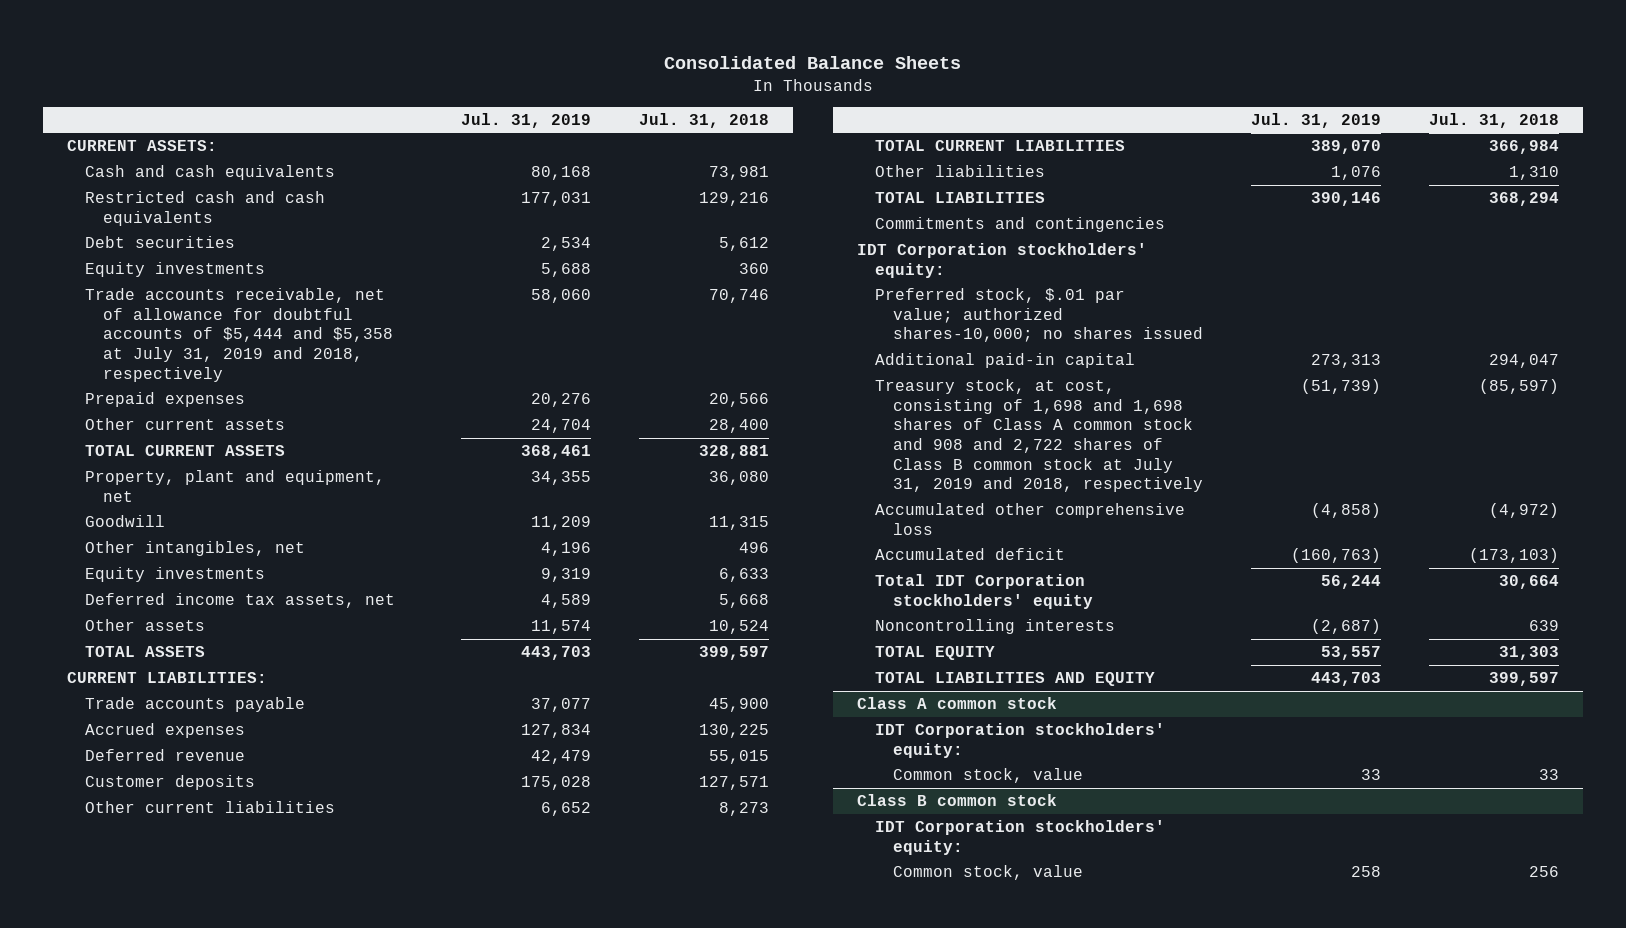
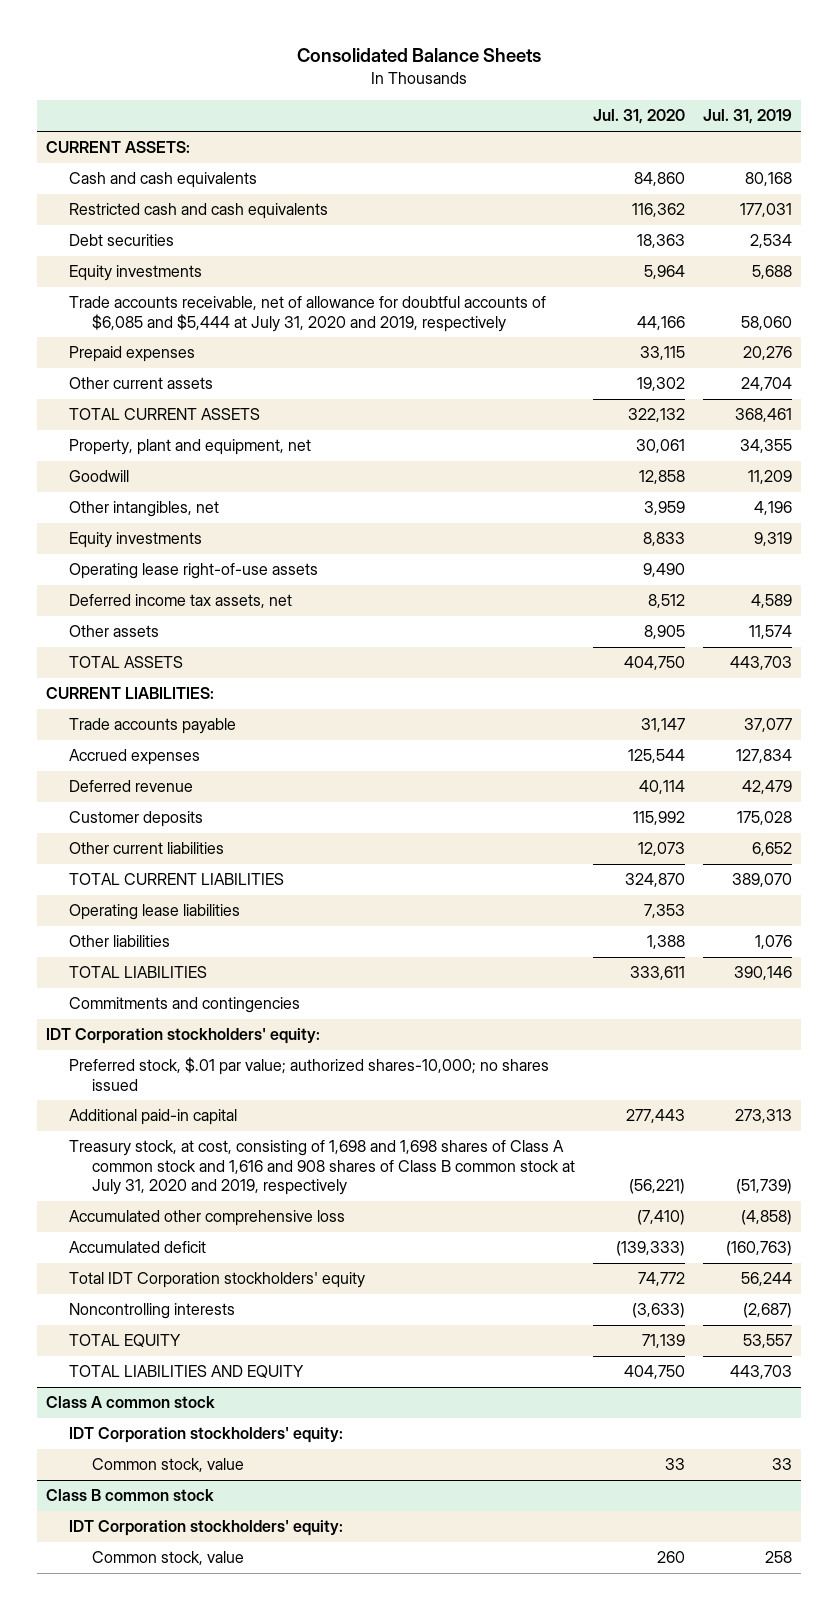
[638,112,769,128] Jul. 31, 2018 -> none
none -> [592,109,685,125] Jul. 31, 2020
[85,288,394,382] Trade accounts receivable, net of allowance for doubtful accounts of $5,444 and $5,358 at July 31, 2019 and 2018, respectively -> [68,296,546,332] Trade accounts receivable, net of allowance for doubtful accounts of $6,085 and $5,444 at July 31, 2020 and 2019, respectively
none -> [68,563,318,580] Operating lease right-of-use assets
none -> [68,904,240,921] Operating lease liabilities
[875,379,1204,493] Treasury stock, at cost, consisting of 1,698 and 1,698 shares of Class A common stock and 908 and 2,722 shares of Class B common stock at July 31, 2019 and 2018, respectively -> [68,1140,576,1196] Treasury stock, at cost, consisting of 1,698 and 1,698 shares of Class A common stock and 1,616 and 908 shares of Class B common stock at July 31, 2020 and 2019, respectively

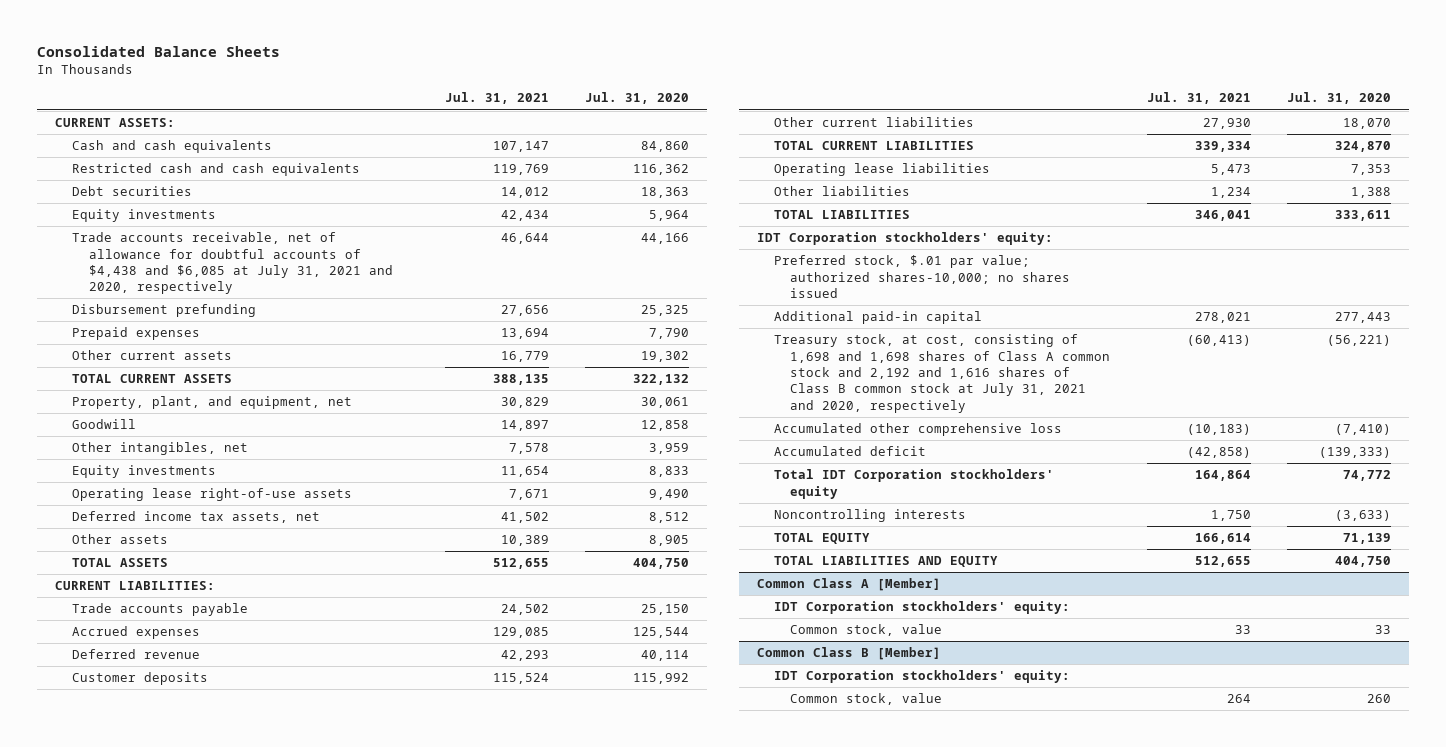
[702,109,792,125] Jul. 31, 2019 -> none
none -> [444,92,549,105] Jul. 31, 2021
[68,296,546,332] Trade accounts receivable, net of allowance for doubtful accounts of $6,085 and $5,444 at July 31, 2020 and 2019, respectively -> [71,232,393,295] Trade accounts receivable, net of allowance for doubtful accounts of $4,438 and $6,085 at July 31, 2021 and 2020, respectively
none -> [71,304,256,318] Disbursement prefunding
[639,346,685,361] 33,115 -> [649,328,690,340] 7,790
[68,439,311,456] Property, plant and equipment, net -> [71,396,352,410] Property, plant, and equipment, net
[640,718,685,733] 31,147 -> [641,604,690,616] 25,150
[637,842,685,857] 12,073 -> [1342,118,1391,130] 18,070
[68,997,300,1014] Commitments and contingencies -> none
[68,1140,576,1196] Treasury stock, at cost, consisting of 1,698 and 1,698 shares of Class A common stock and 1,616 and 908 shares of Class B common stock at July 31, 2020 and 2019, respectively -> [773,334,1111,413] Treasury stock, at cost, consisting of 1,698 and 1,698 shares of Class A common stock and 2,192 and 1,616 shares of Class B common stock at July 31, 2021 and 2020, respectively
[45,1396,215,1409] Class A common stock -> [756,578,941,592] Common Class A [Member]
[45,1489,214,1502] Class B common stock -> [756,647,941,661] Common Class B [Member]

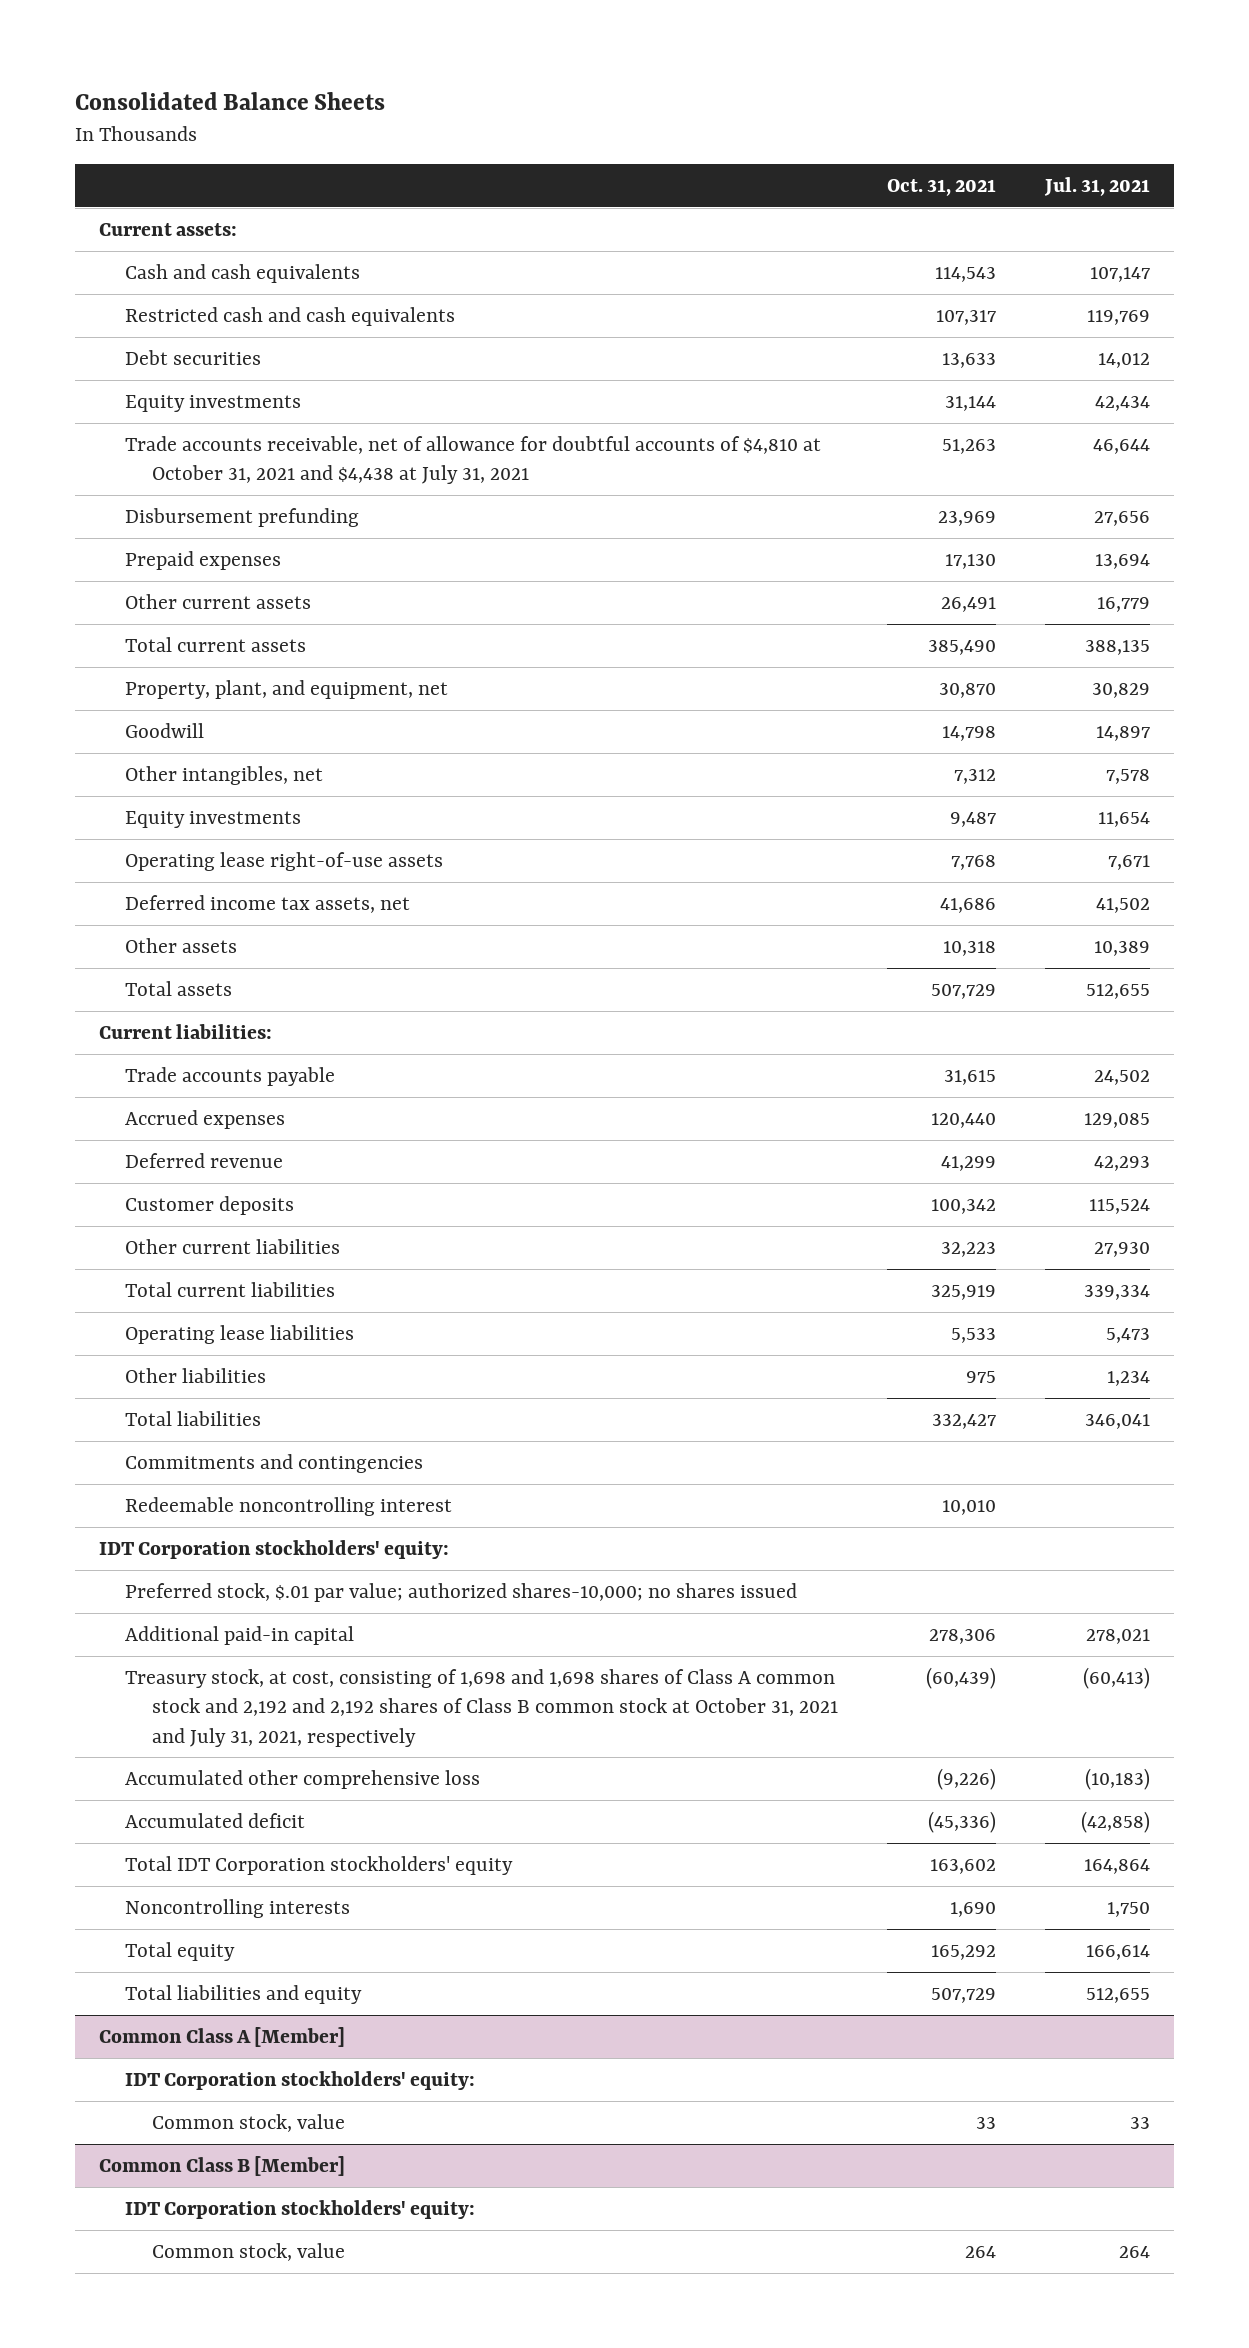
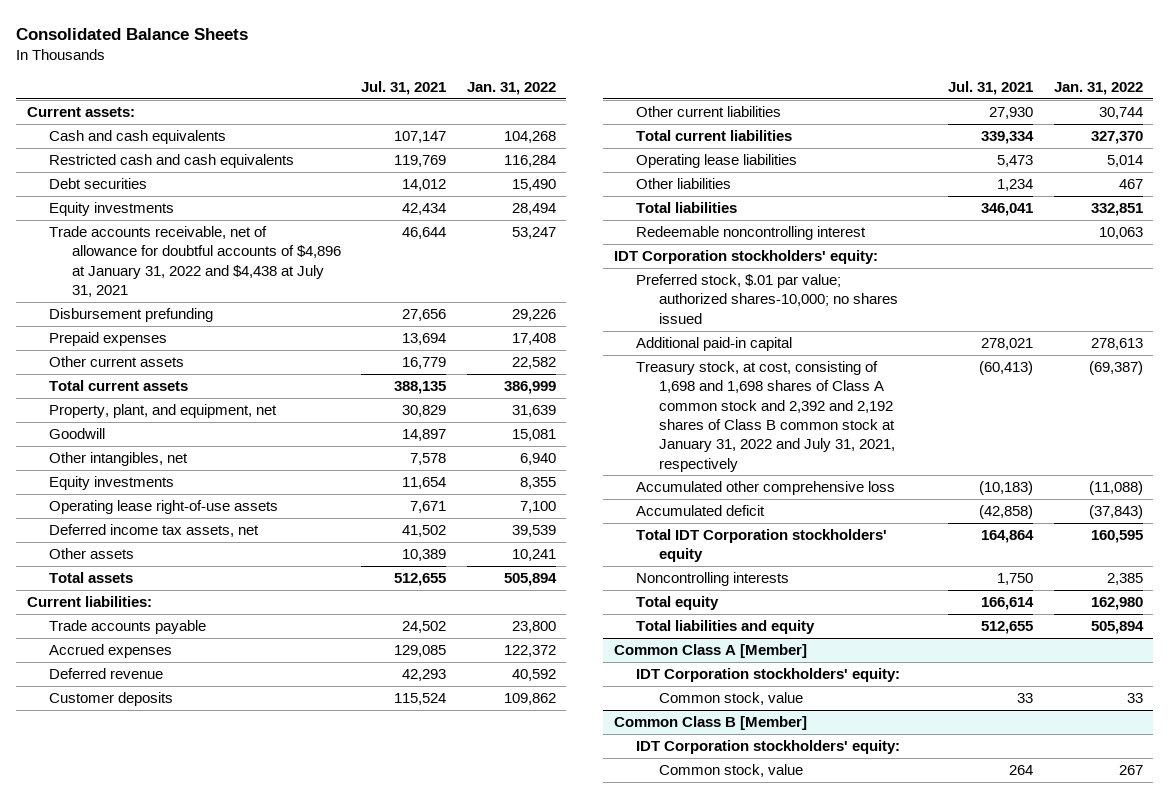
[886,178,996,196] Oct. 31, 2021 -> none
none -> [466,81,556,95] Jan. 31, 2022
[125,435,822,485] Trade accounts receivable, net of allowance for doubtful accounts of $4,810 at October 31, 2021 and $4,438 at July 31, 2021 -> [49,226,341,298] Trade accounts receivable, net of allowance for doubtful accounts of $4,896 at January 31, 2022 and $4,438 at July 31, 2021
[125,1453,424,1473] Commitments and contingencies -> none
[125,1668,838,1747] Treasury stock, at cost, consisting of 1,698 and 1,698 shares of Class A common stock and 2,192 and 2,192 shares of Class B common stock at October 31, 2021 and July 31, 2021, respectively -> [636,361,895,472] Treasury stock, at cost, consisting of 1,698 and 1,698 shares of Class A common stock and 2,392 and 2,192 shares of Class B common stock at January 31, 2022 and July 31, 2021, respectively

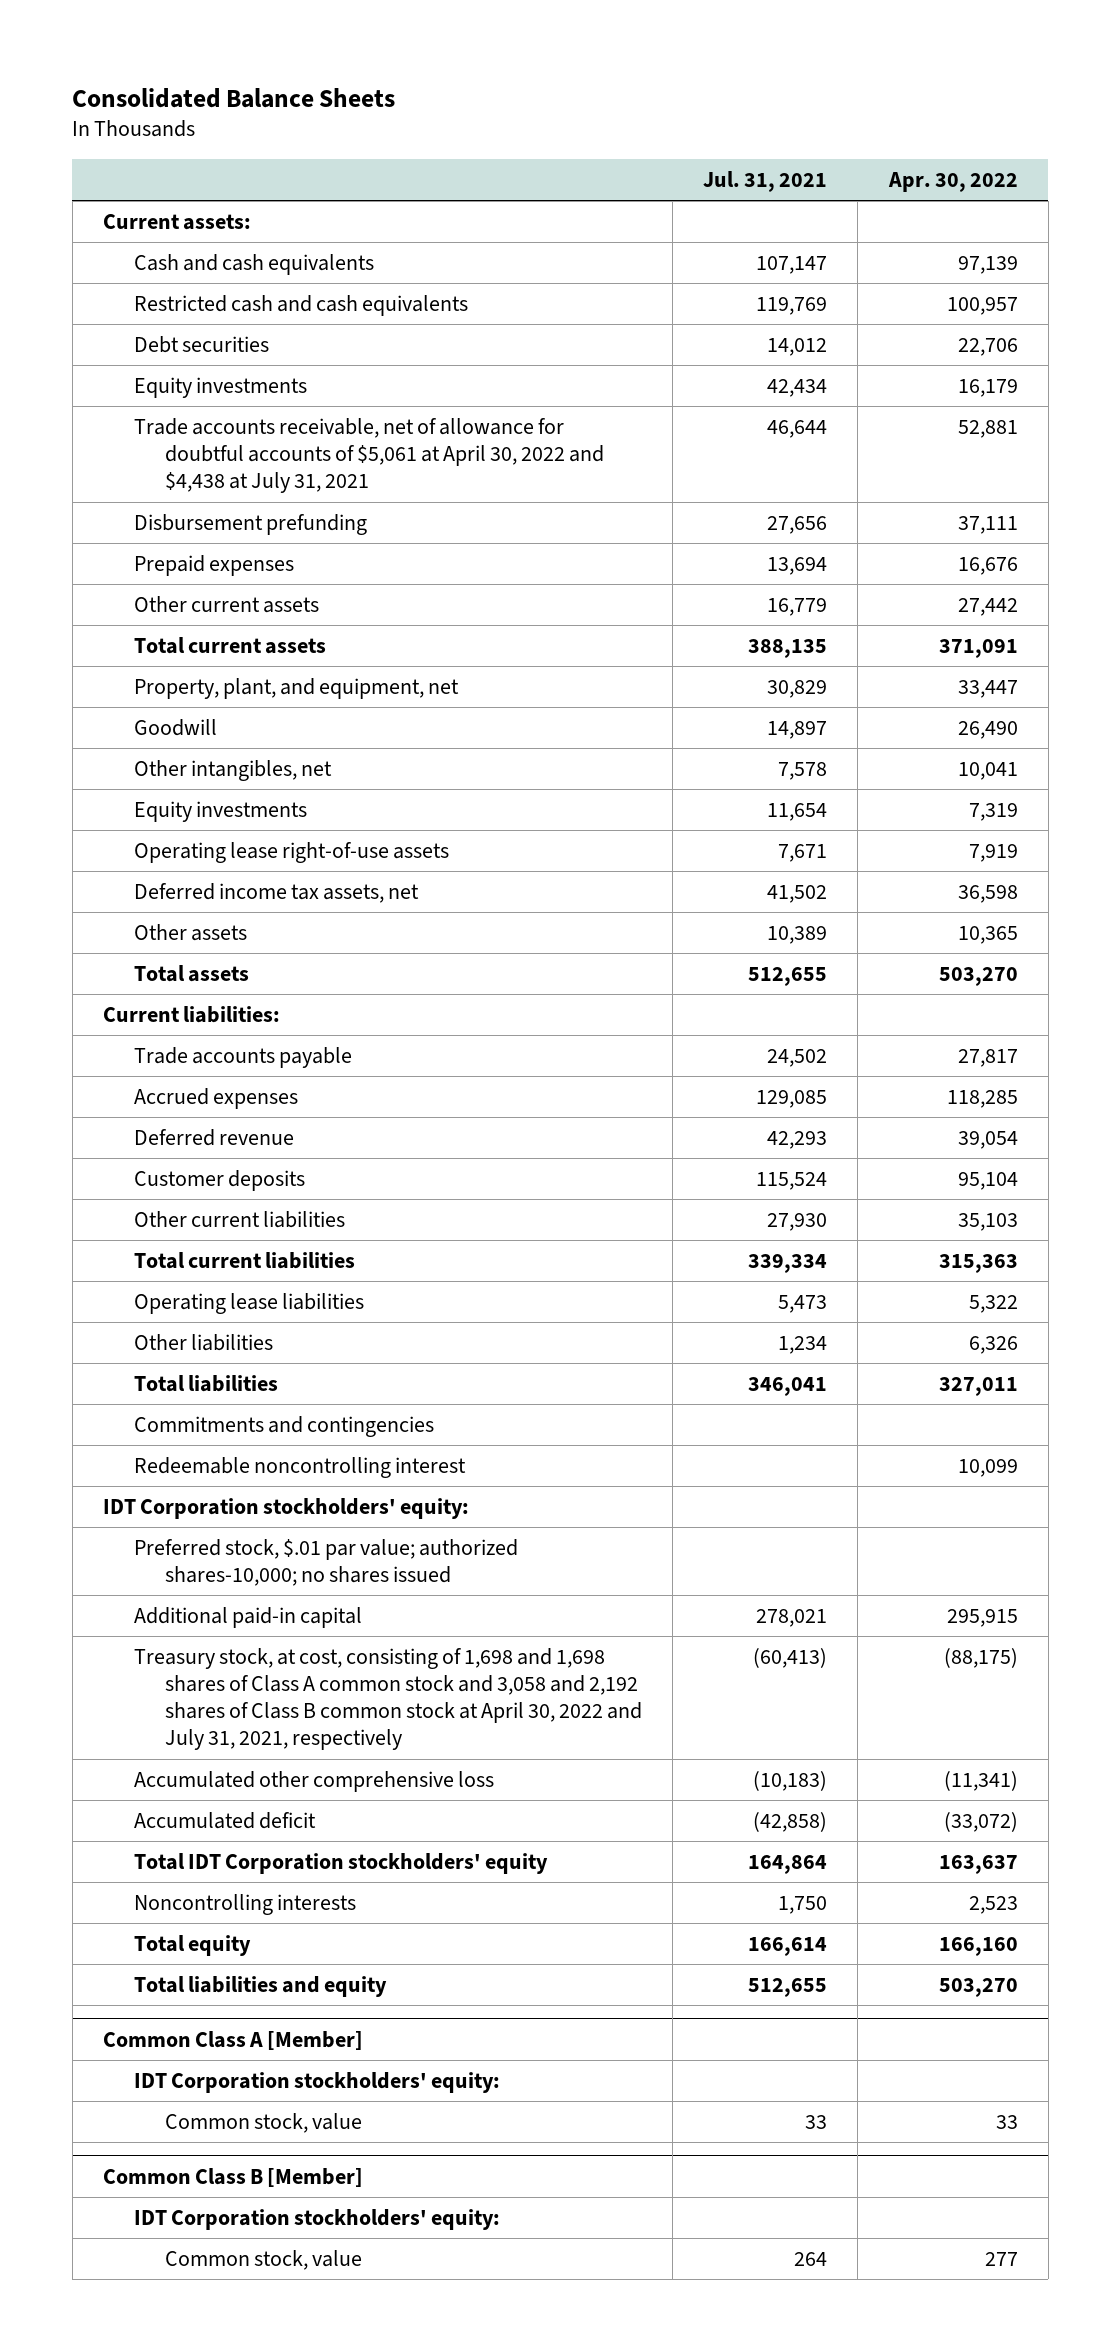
[466,81,556,95] Jan. 31, 2022 -> none
none -> [887,171,1018,192] Apr. 30, 2022
[49,226,341,298] Trade accounts receivable, net of allowance for doubtful accounts of $4,896 at January 31, 2022 and $4,438 at July 31, 2021 -> [133,417,605,494] Trade accounts receivable, net of allowance for doubtful accounts of $5,061 at April 30, 2022 and $4,438 at July 31, 2021
none -> [133,1415,434,1437] Commitments and contingencies
[636,361,895,472] Treasury stock, at cost, consisting of 1,698 and 1,698 shares of Class A common stock and 2,392 and 2,192 shares of Class B common stock at January 31, 2022 and July 31, 2021, respectively -> [133,1647,643,1751] Treasury stock, at cost, consisting of 1,698 and 1,698 shares of Class A common stock and 3,058 and 2,192 shares of Class B common stock at April 30, 2022 and July 31, 2021, respectively

